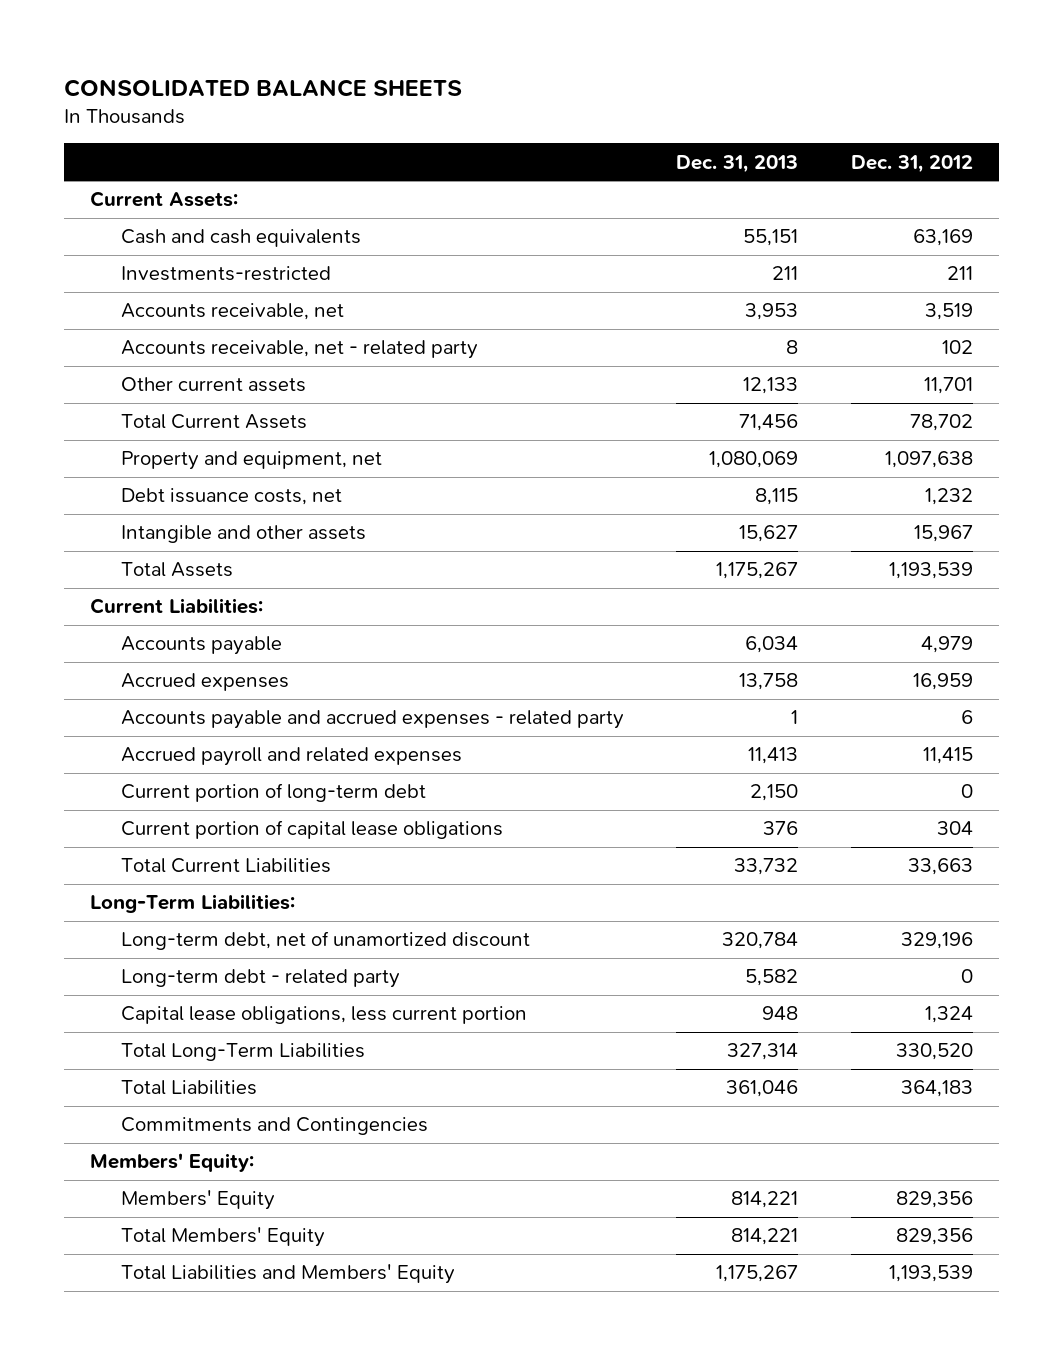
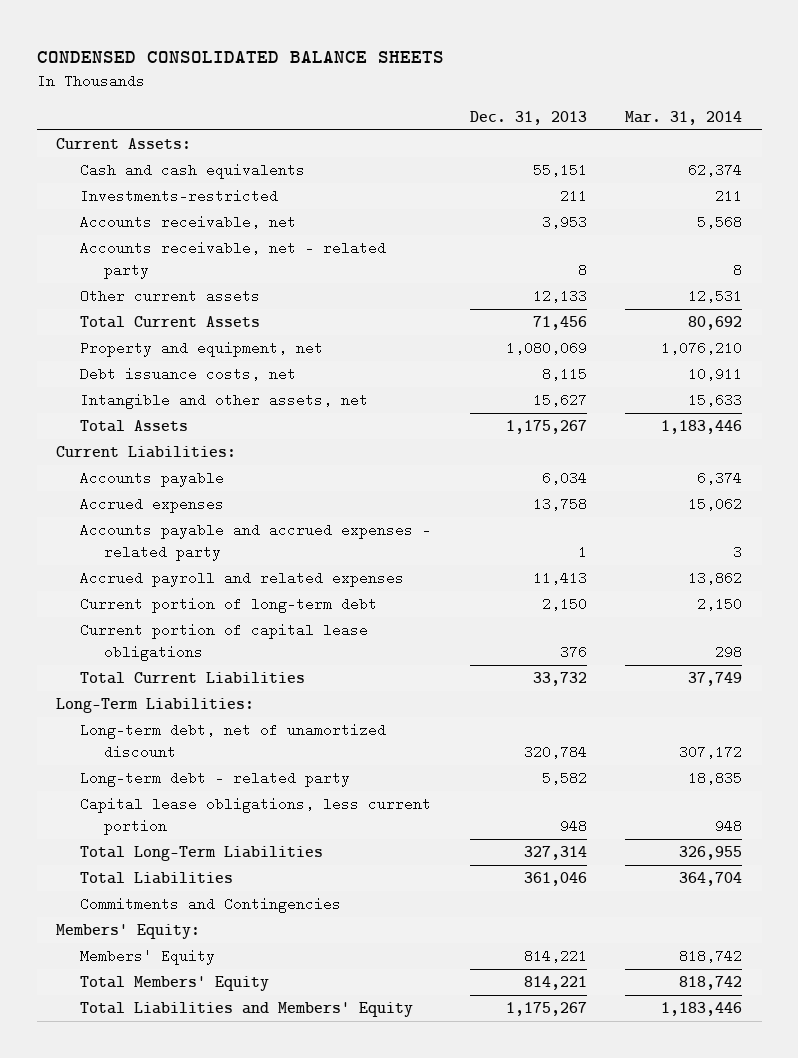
[64,78,463,97] CONSOLIDATED BALANCE SHEETS -> [36,51,444,64] CONDENSED CONSOLIDATED BALANCE SHEETS
[850,154,973,173] Dec. 31, 2012 -> none
none -> [625,110,743,125] Mar. 31, 2014
[121,525,367,544] Intangible and other assets -> [79,393,368,410] Intangible and other assets, net

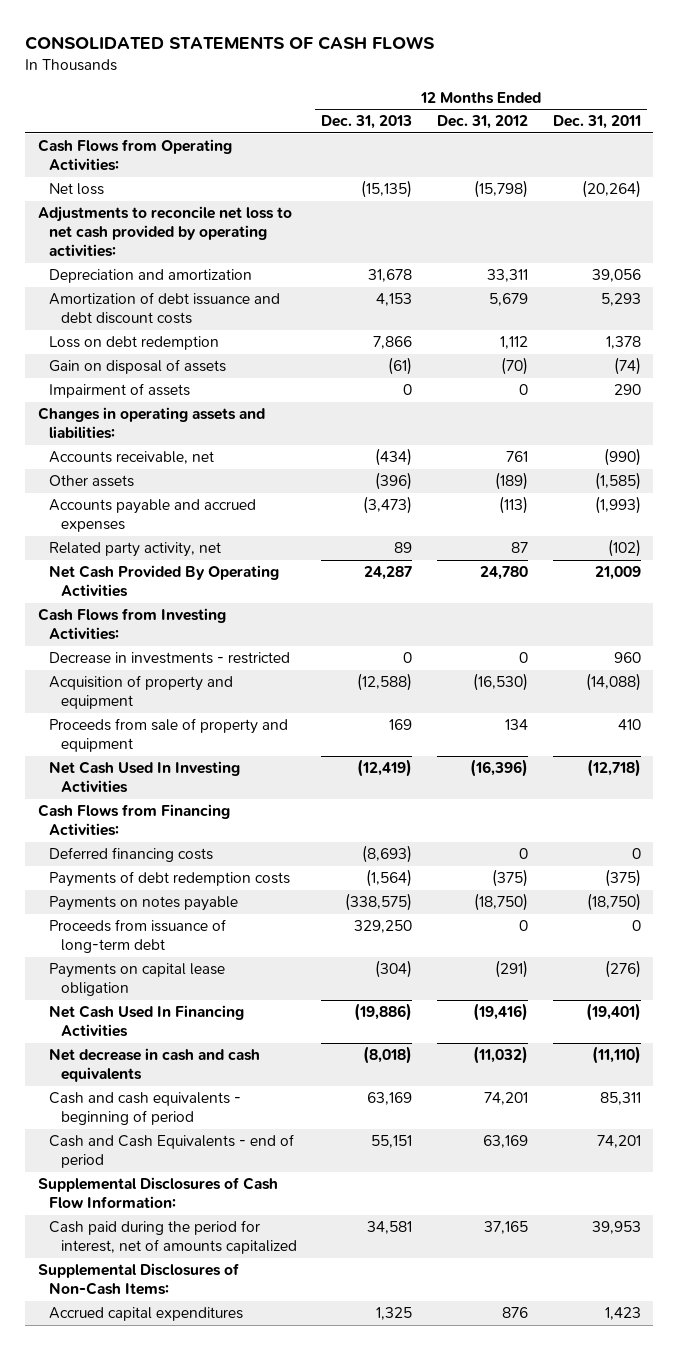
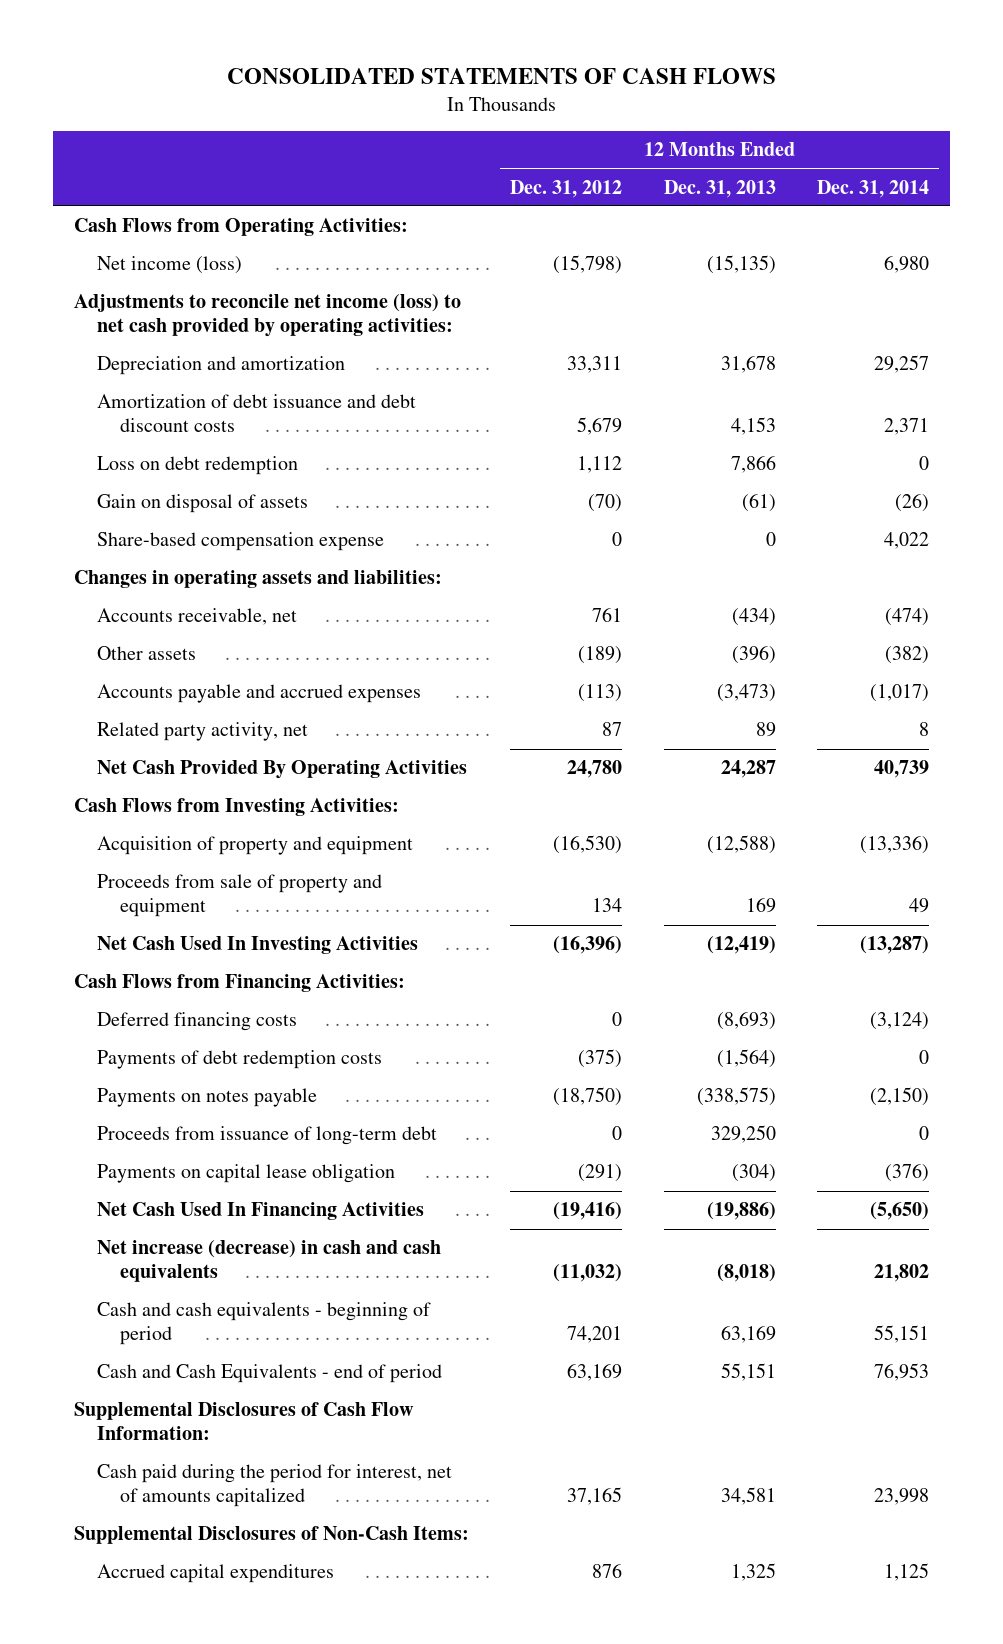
[552,115,641,130] Dec. 31, 2011 -> none
none -> [817,179,930,198] Dec. 31, 2014
[49,183,105,196] Net loss -> [97,256,243,275] Net income (loss)
[37,206,292,258] Adjustments to reconcile net loss to net cash provided by operating activities: -> [73,294,461,338] Adjustments to reconcile net income (loss) to net cash provided by operating activities:
[49,383,191,399] Impairment of assets -> none
none -> [97,532,385,552] Share-based compensation expense
[49,652,291,665] Decrease in investments - restricted -> none
[49,1048,261,1083] Net decrease in cash and cash equivalents -> [97,1240,442,1283] Net increase (decrease) in cash and cash equivalents

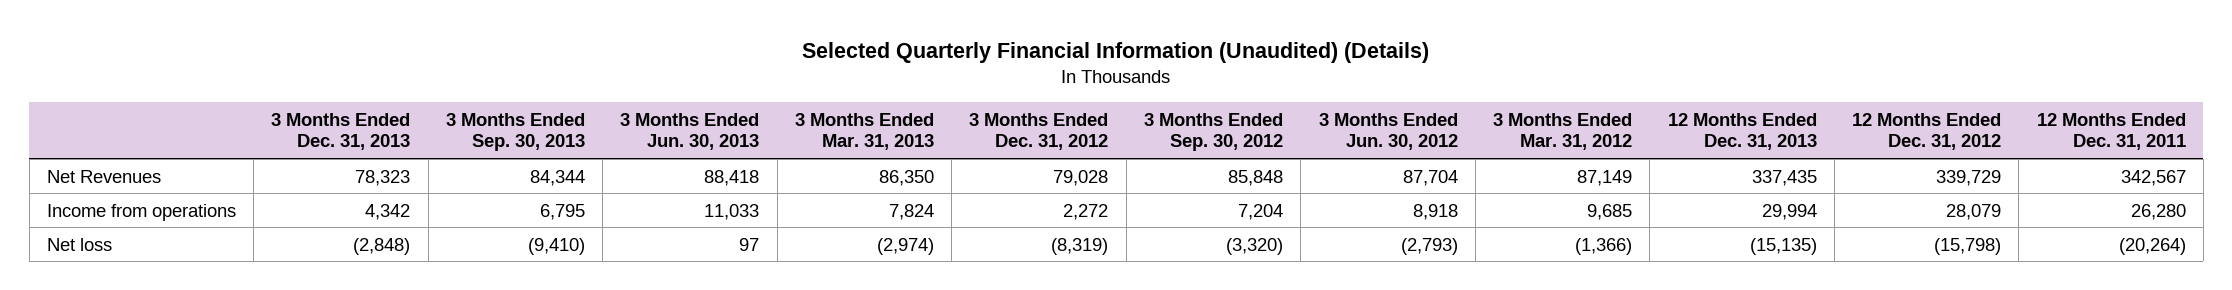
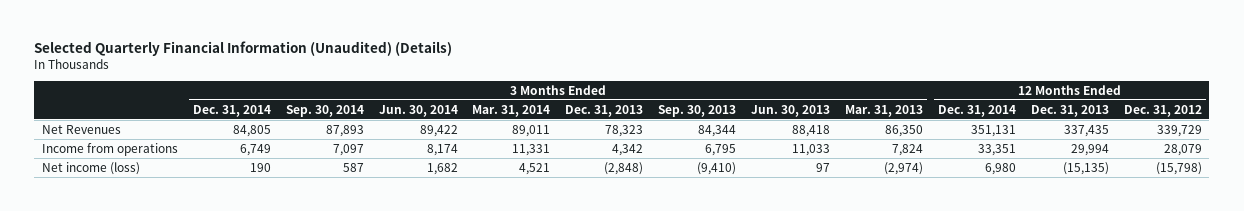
[969,112,1109,151] 3 Months Ended Dec. 31, 2012 -> none
[1144,112,1284,152] 3 Months Ended Sep. 30, 2012 -> none
[1318,112,1458,151] 3 Months Ended Jun. 30, 2012 -> none
[1493,112,1633,151] 3 Months Ended Mar. 31, 2012 -> none
[2036,112,2186,151] 12 Months Ended Dec. 31, 2011 -> none
none -> [192,104,271,117] Dec. 31, 2014
none -> [285,104,364,117] Sep. 30, 2014
none -> [378,104,458,117] Jun. 30, 2014
none -> [472,104,551,117] Mar. 31, 2014
none -> [938,104,1017,117] Dec. 31, 2014
[46,237,112,251] Net loss -> [41,161,140,175] Net income (loss)

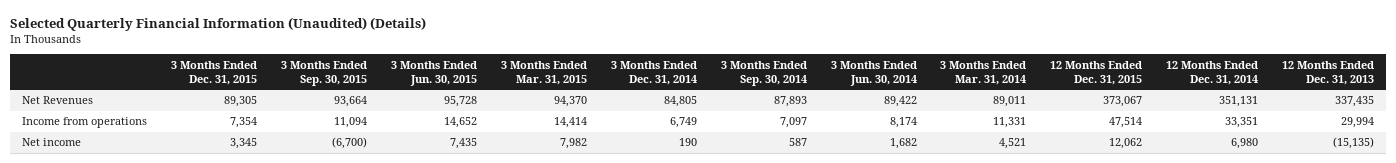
[565,104,644,117] Dec. 31, 2013 -> none
[658,104,737,117] Sep. 30, 2013 -> none
[751,104,831,117] Jun. 30, 2013 -> none
[845,104,924,117] Mar. 31, 2013 -> none
[1123,104,1202,117] Dec. 31, 2012 -> none
none -> [171,60,258,86] 3 Months Ended Dec. 31, 2015
none -> [281,60,368,87] 3 Months Ended Sep. 30, 2015
none -> [390,60,477,87] 3 Months Ended Jun. 30, 2015
none -> [500,60,587,86] 3 Months Ended Mar. 31, 2015
none -> [1050,60,1143,86] 12 Months Ended Dec. 31, 2015
[41,161,140,175] Net income (loss) -> [22,138,82,147] Net income

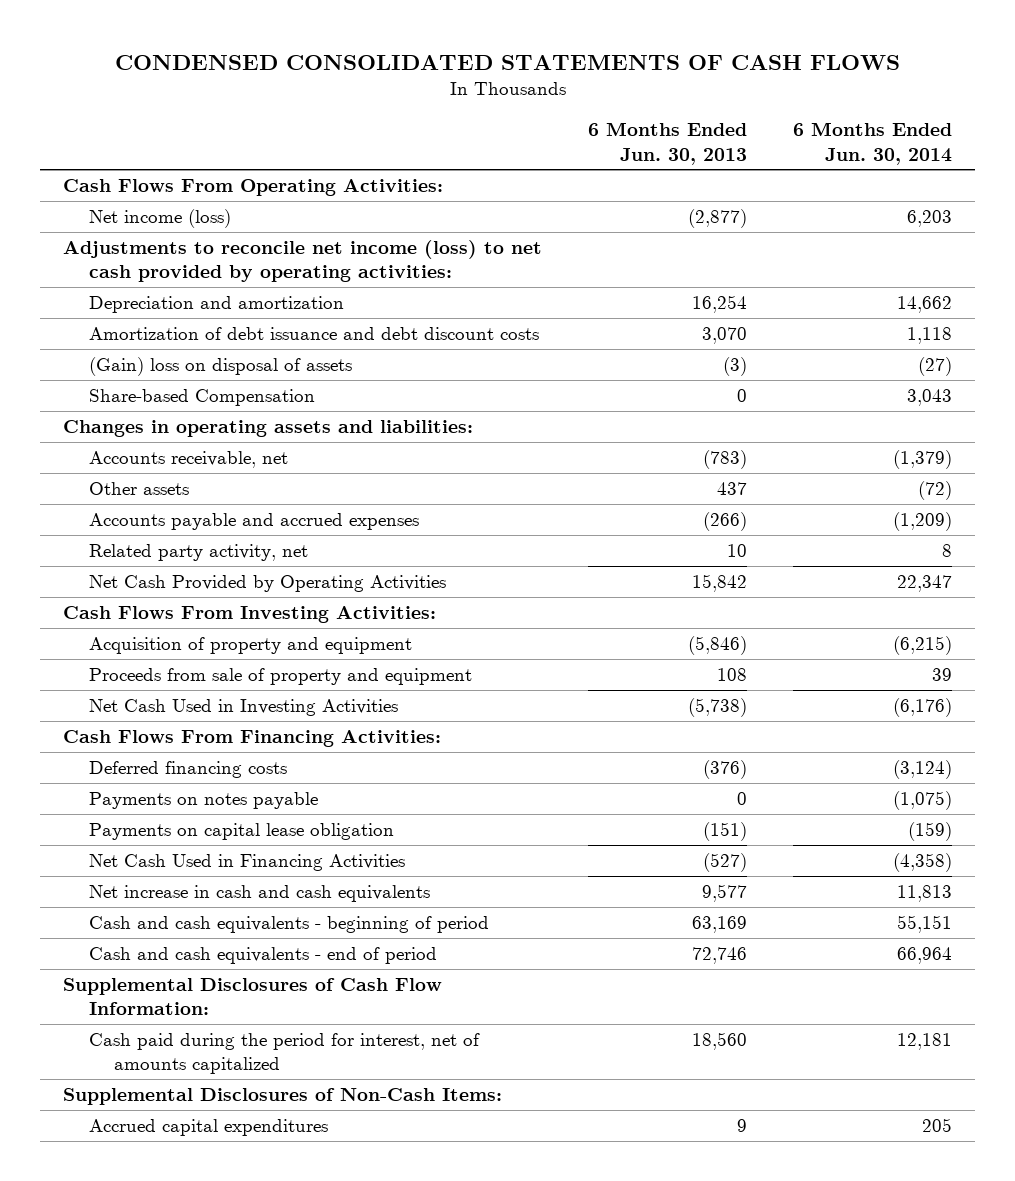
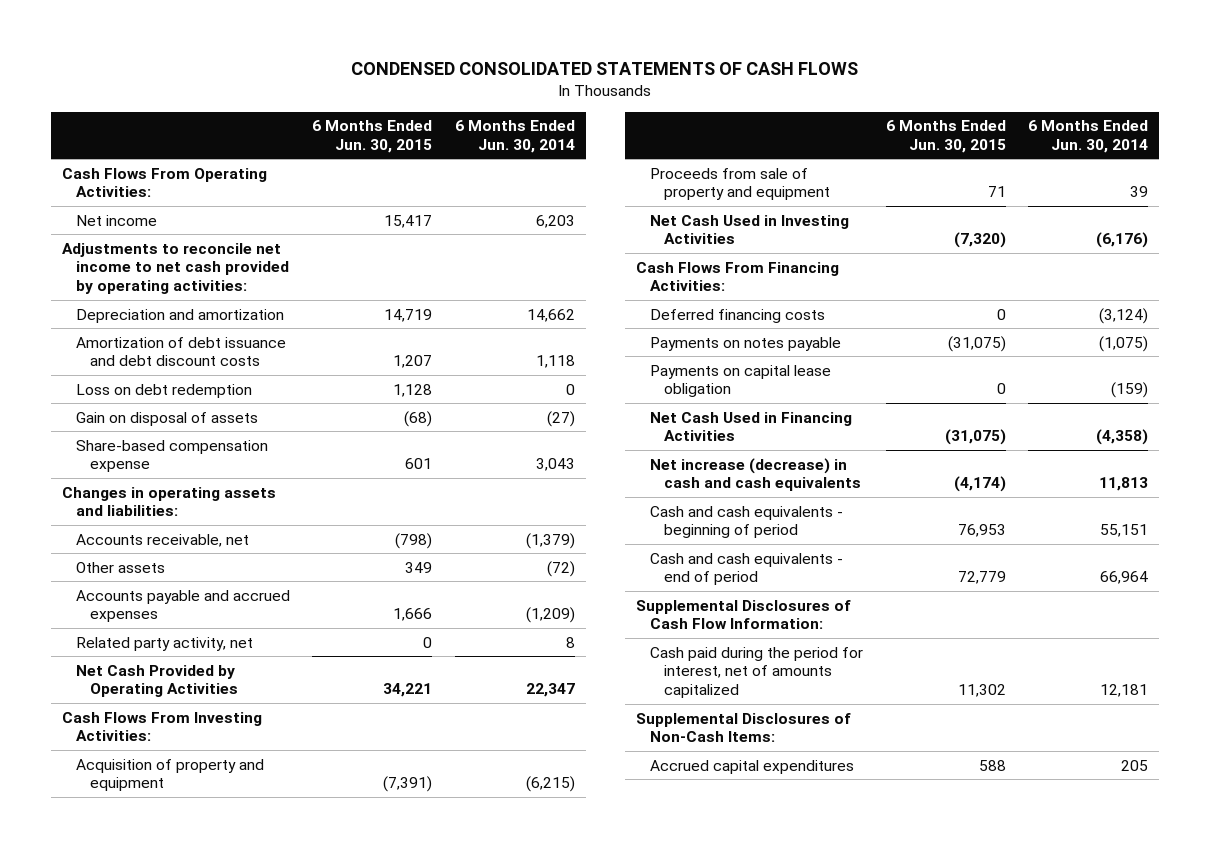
[588,122,748,165] 6 Months Ended Jun. 30, 2013 -> none
none -> [312,120,433,153] 6 Months Ended Jun. 30, 2015
[88,208,231,228] Net income (loss) -> [76,214,158,226] Net income
[63,239,543,283] Adjustments to reconcile net income (loss) to net cash provided by operating activities: -> [61,242,290,294] Adjustments to reconcile net income to net cash provided by operating activities:
none -> [76,383,253,398] Loss on debt redemption
[88,356,352,376] (Gain) loss on disposal of assets -> [76,411,259,426] Gain on disposal of assets
[88,388,315,406] Share-based Compensation -> [76,439,269,473] Share-based compensation expense
[88,884,430,902] Net increase in cash and cash equivalents -> [649,457,862,492] Net increase (decrease) in cash and cash equivalents

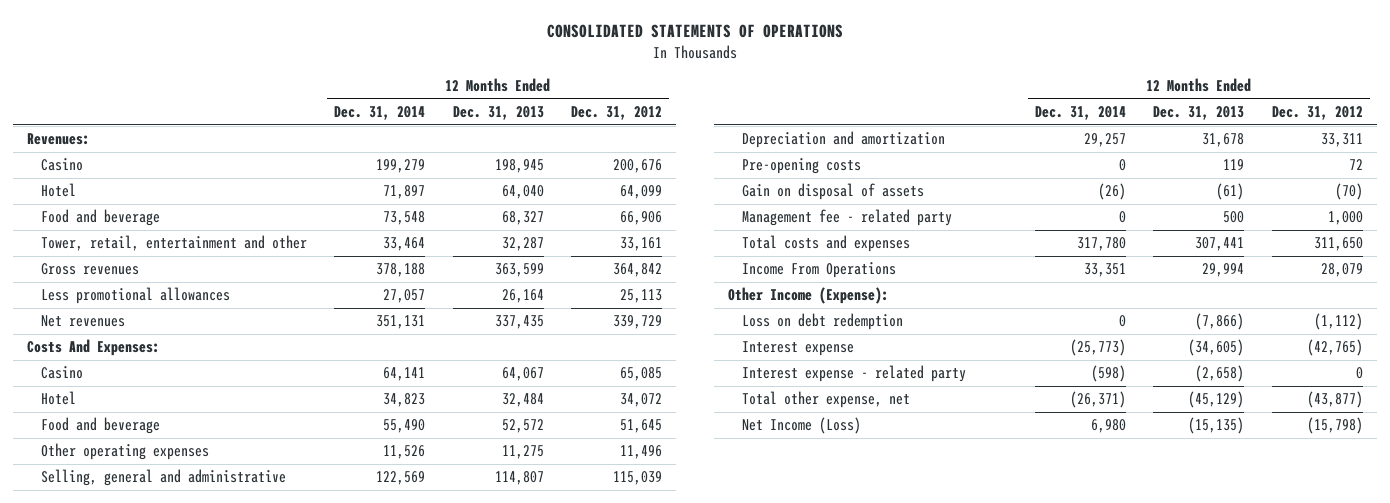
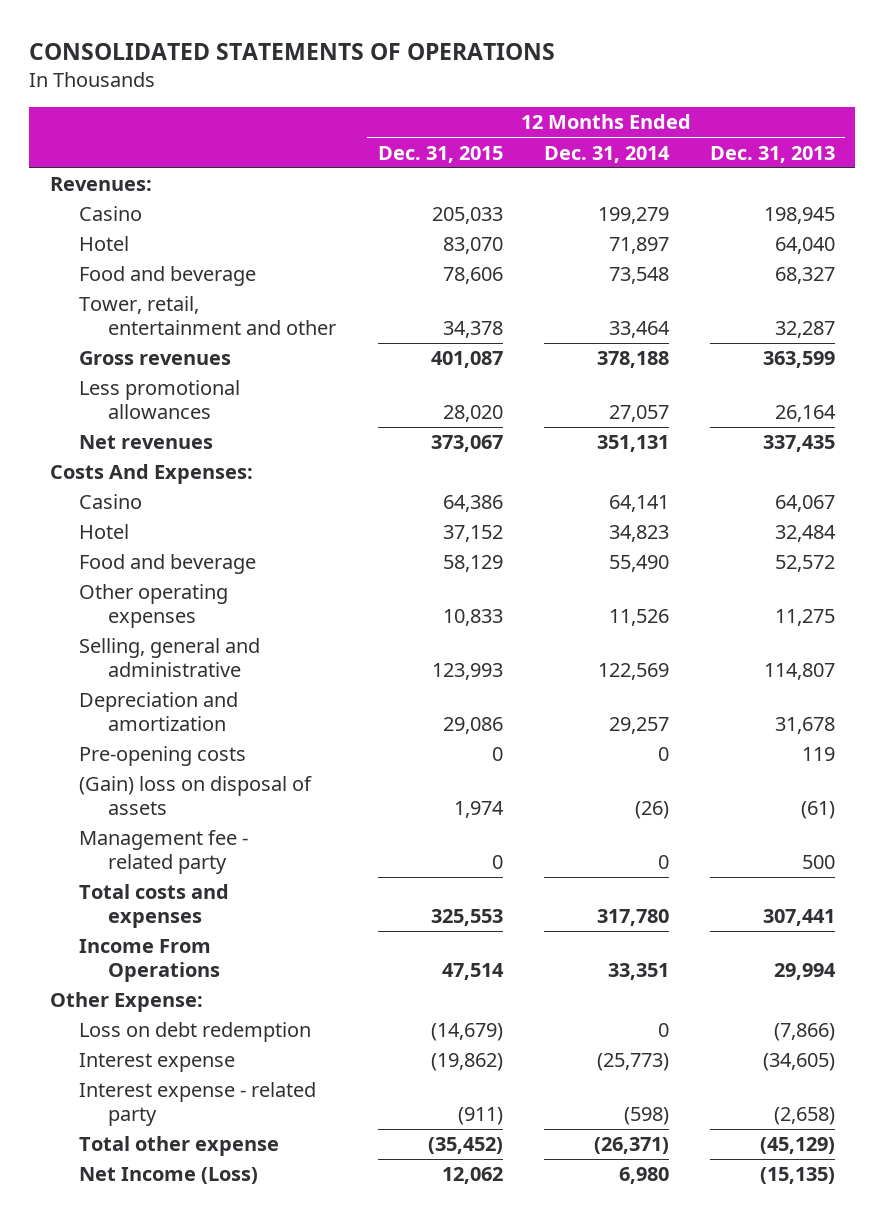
[570,106,662,121] Dec. 31, 2012 -> none
none -> [377,145,503,163] Dec. 31, 2015
[741,183,924,201] Gain on disposal of assets -> [78,776,312,816] (Gain) loss on disposal of assets
[727,287,889,305] Other Income (Expense): -> [49,992,203,1013] Other Expense:
[741,391,910,409] Total other expense, net -> [78,1136,279,1157] Total other expense

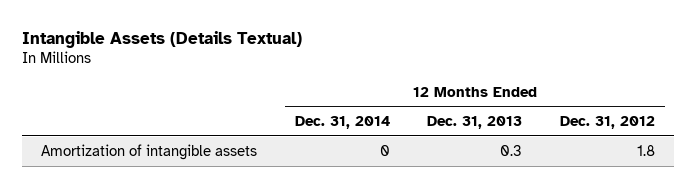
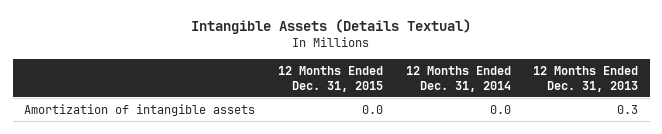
[560,116,656,130] Dec. 31, 2012 -> none
none -> [277,66,383,92] 12 Months Ended Dec. 31, 2015
[379,145,390,157] 0 -> [489,104,511,114] 0.0

